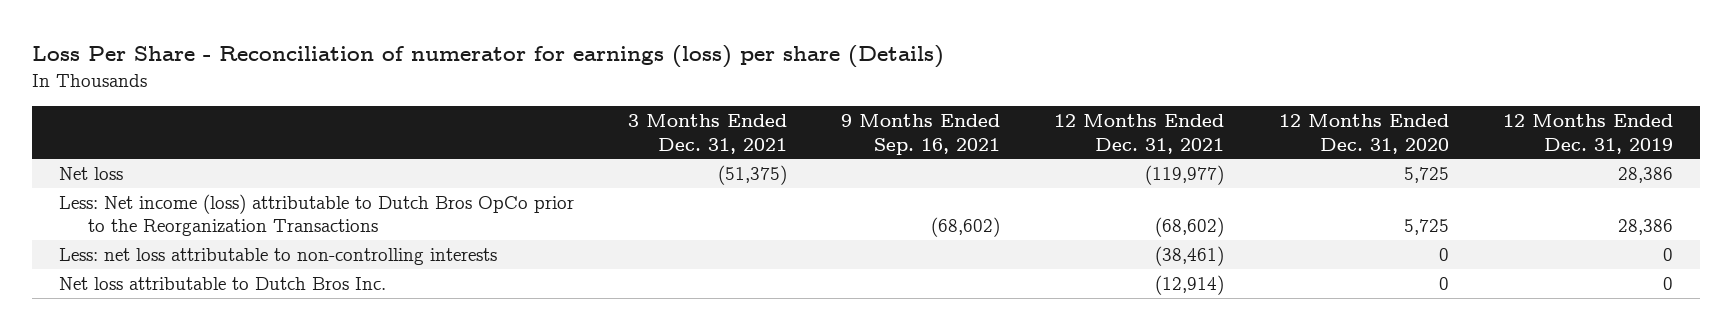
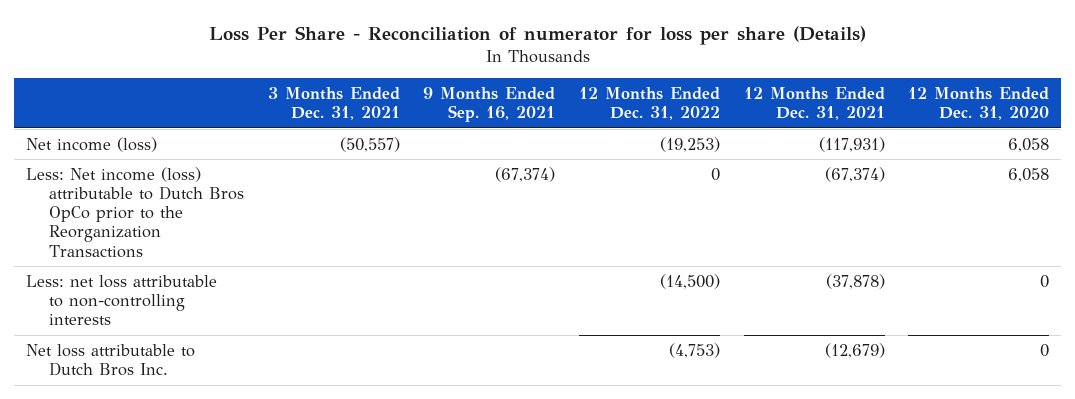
[31,45,944,69] Loss Per Share - Reconciliation of numerator for earnings (loss) per share (Details) -> [208,25,866,45] Loss Per Share - Reconciliation of numerator for loss per share (Details)
[1502,114,1673,154] 12 Months Ended Dec. 31, 2019 -> none
none -> [578,87,720,121] 12 Months Ended Dec. 31, 2022
[58,166,123,180] Net loss -> [26,136,158,152] Net income (loss)
[718,164,788,185] (51,375) -> [339,136,400,152] (50,557)
[1145,164,1225,185] (119,977) -> [818,136,885,152] (117,931)
[1403,166,1449,183] 5,725 -> [1008,137,1050,152] 6,058
[931,217,1001,238] (68,602) -> [495,166,556,182] (67,374)
[1155,217,1225,238] (68,602) -> [824,166,885,182] (67,374)
[1403,219,1449,236] 5,725 -> [1008,167,1050,182] 6,058
[1155,245,1225,266] (38,461) -> [825,273,885,289] (37,878)
[1155,274,1225,295] (12,914) -> [824,342,885,358] (12,679)

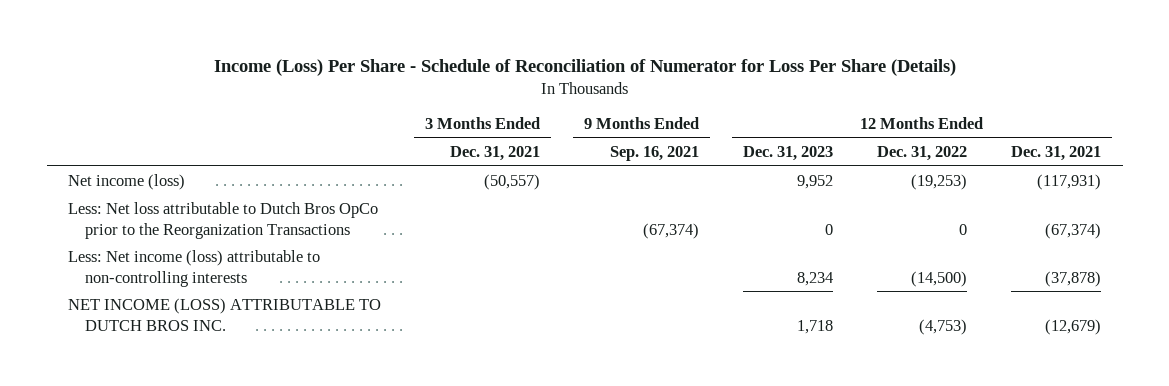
[208,25,866,45] Loss Per Share - Reconciliation of numerator for loss per share (Details) -> [213,58,956,76] Income (Loss) Per Share - Schedule of Reconciliation of Numerator for Loss Per Share (Details)
[908,87,1050,121] 12 Months Ended Dec. 31, 2020 -> none
none -> [743,146,834,162] Dec. 31, 2023
[26,166,245,258] Less: Net income (loss) attributable to Dutch Bros OpCo prior to the Reorganization Transactions -> [68,202,379,239] Less: Net loss attributable to Dutch Bros OpCo prior to the Reorganization Transactions
[26,274,218,326] Less: net loss attributable to non-controlling interests -> [68,250,321,287] Less: Net income (loss) attributable to non-controlling interests
[26,343,196,377] Net loss attributable to Dutch Bros Inc. -> [68,298,382,331] NET INCOME (LOSS) ATTRIBUTABLE TO DUTCH BROS INC.

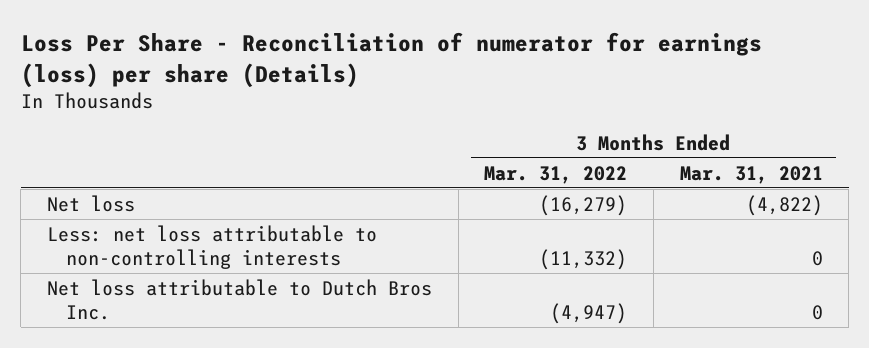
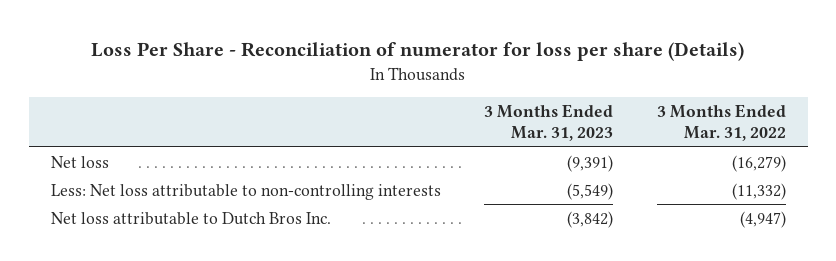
[20,32,762,88] Loss Per Share - Reconciliation of numerator for earnings (loss) per share (Details) -> [91,42,745,62] Loss Per Share - Reconciliation of numerator for loss per share (Details)
[679,165,823,184] Mar. 31, 2021 -> none
none -> [484,104,614,142] 3 Months Ended Mar. 31, 2023
[46,224,377,270] Less: net loss attributable to non-controlling interests -> [50,183,441,200] Less: Net loss attributable to non-controlling interests

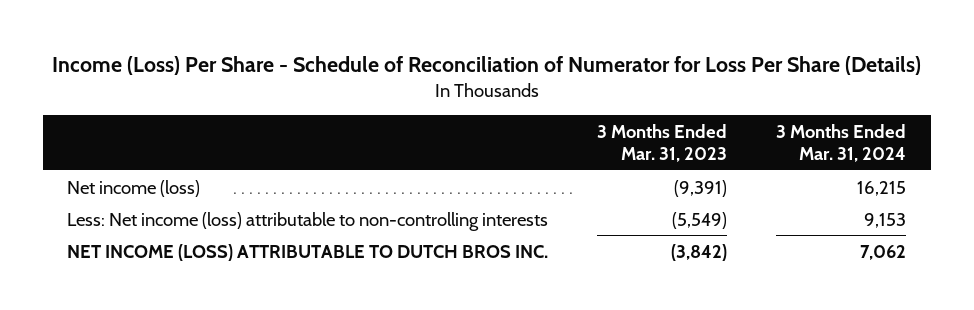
[91,42,745,62] Loss Per Share - Reconciliation of numerator for loss per share (Details) -> [51,55,921,75] Income (Loss) Per Share - Schedule of Reconciliation of Numerator for Loss Per Share (Details)
[656,104,786,142] 3 Months Ended Mar. 31, 2022 -> none
none -> [776,124,907,163] 3 Months Ended Mar. 31, 2024
[50,155,109,168] Net loss -> [67,179,201,197] Net income (loss)
[50,183,441,200] Less: Net loss attributable to non-controlling interests -> [67,211,549,231] Less: Net income (loss) attributable to non-controlling interests
[50,211,331,225] Net loss attributable to Dutch Bros Inc. -> [67,243,549,261] NET INCOME (LOSS) ATTRIBUTABLE TO DUTCH BROS INC.

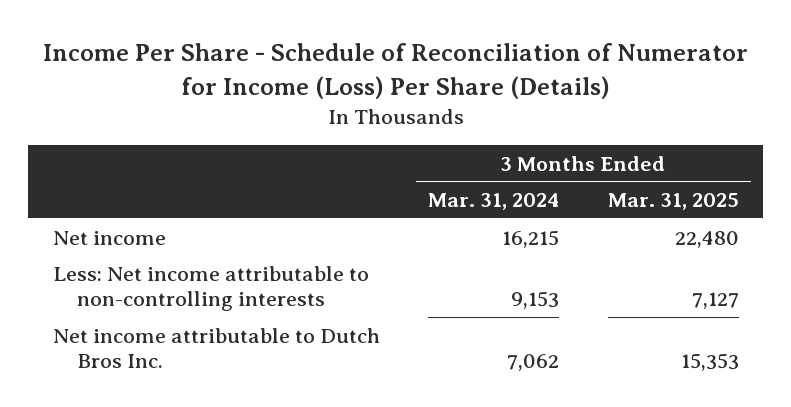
[51,55,921,75] Income (Loss) Per Share - Schedule of Reconciliation of Numerator for Loss Per Share (Details) -> [42,43,748,99] Income Per Share - Schedule of Reconciliation of Numerator for Income (Loss) Per Share (Details)
[597,124,728,163] 3 Months Ended Mar. 31, 2023 -> none
none -> [607,193,739,211] Mar. 31, 2025
[67,179,201,197] Net income (loss) -> [52,230,166,245] Net income
[67,211,549,231] Less: Net income (loss) attributable to non-controlling interests -> [52,265,369,312] Less: Net income attributable to non-controlling interests
[67,243,549,261] NET INCOME (LOSS) ATTRIBUTABLE TO DUTCH BROS INC. -> [52,327,380,369] Net income attributable to Dutch Bros Inc.

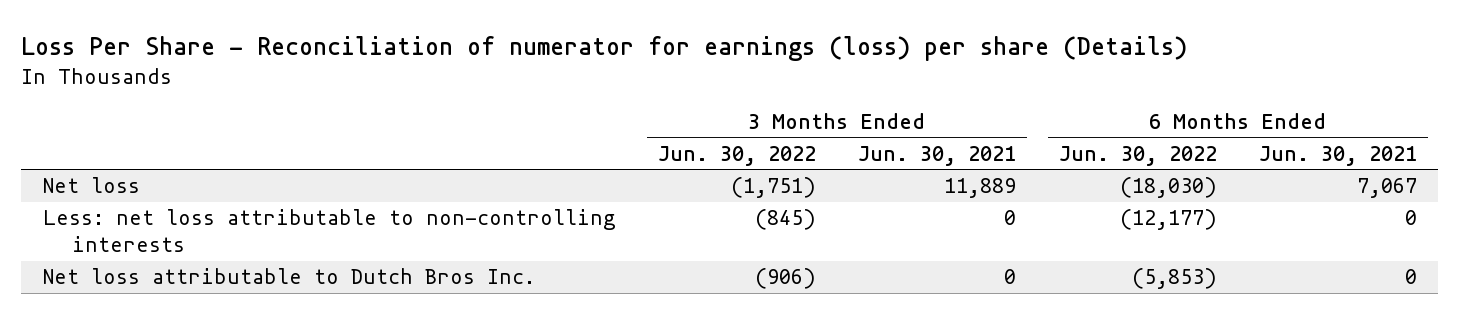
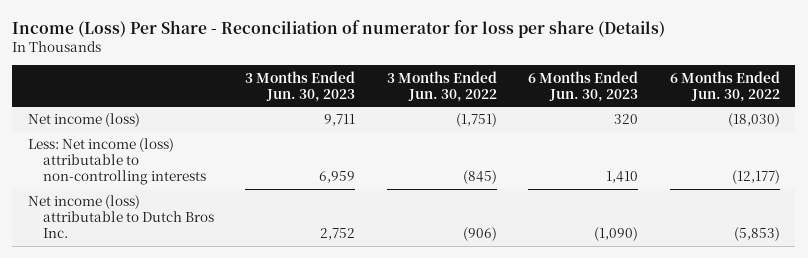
[21,35,1188,61] Loss Per Share - Reconciliation of numerator for earnings (loss) per share (Details) -> [12,19,666,38] Income (Loss) Per Share - Reconciliation of numerator for loss per share (Details)
[858,145,1017,166] Jun. 30, 2021 -> none
[1259,145,1418,166] Jun. 30, 2021 -> none
none -> [245,70,356,102] 3 Months Ended Jun. 30, 2023
none -> [528,70,639,102] 6 Months Ended Jun. 30, 2023
[42,177,140,194] Net loss -> [28,113,141,128] Net income (loss)
[42,209,616,252] Less: net loss attributable to non-controlling interests -> [28,138,206,186] Less: Net income (loss) attributable to non-controlling interests
[42,268,535,285] Net loss attributable to Dutch Bros Inc. -> [28,195,214,239] Net income (loss) attributable to Dutch Bros Inc.

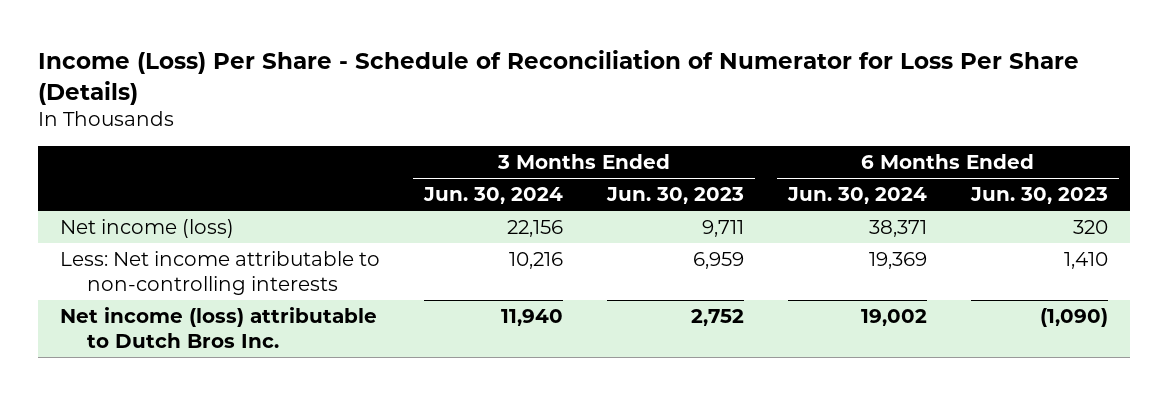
[12,19,666,38] Income (Loss) Per Share - Reconciliation of numerator for loss per share (Details) -> [37,49,1079,105] Income (Loss) Per Share - Schedule of Reconciliation of Numerator for Loss Per Share (Details)
[386,70,497,102] 3 Months Ended Jun. 30, 2022 -> none
[669,70,780,102] 6 Months Ended Jun. 30, 2022 -> none
none -> [423,187,564,205] Jun. 30, 2024
none -> [787,187,928,205] Jun. 30, 2024
[28,138,206,186] Less: Net income (loss) attributable to non-controlling interests -> [59,250,380,295] Less: Net income attributable to non-controlling interests

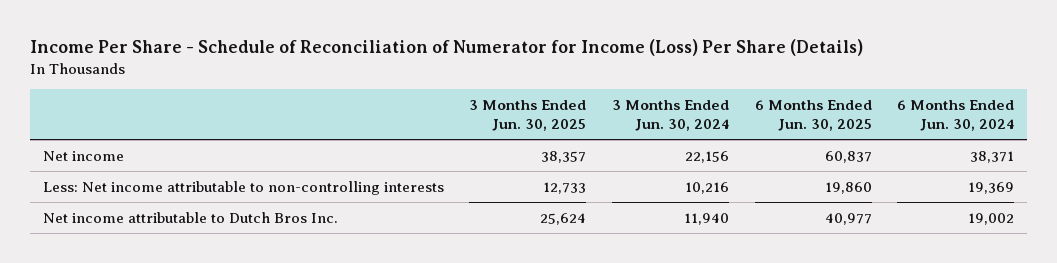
[37,49,1079,105] Income (Loss) Per Share - Schedule of Reconciliation of Numerator for Loss Per Share (Details) -> [29,39,863,57] Income Per Share - Schedule of Reconciliation of Numerator for Income (Loss) Per Share (Details)
[606,187,745,205] Jun. 30, 2023 -> none
[970,187,1109,205] Jun. 30, 2023 -> none
none -> [469,99,587,132] 3 Months Ended Jun. 30, 2025
none -> [754,99,872,132] 6 Months Ended Jun. 30, 2025
[59,218,234,238] Net income (loss) -> [42,150,124,161] Net income
[59,306,377,348] Net income (loss) attributable to Dutch Bros Inc. -> [42,211,338,223] Net income attributable to Dutch Bros Inc.

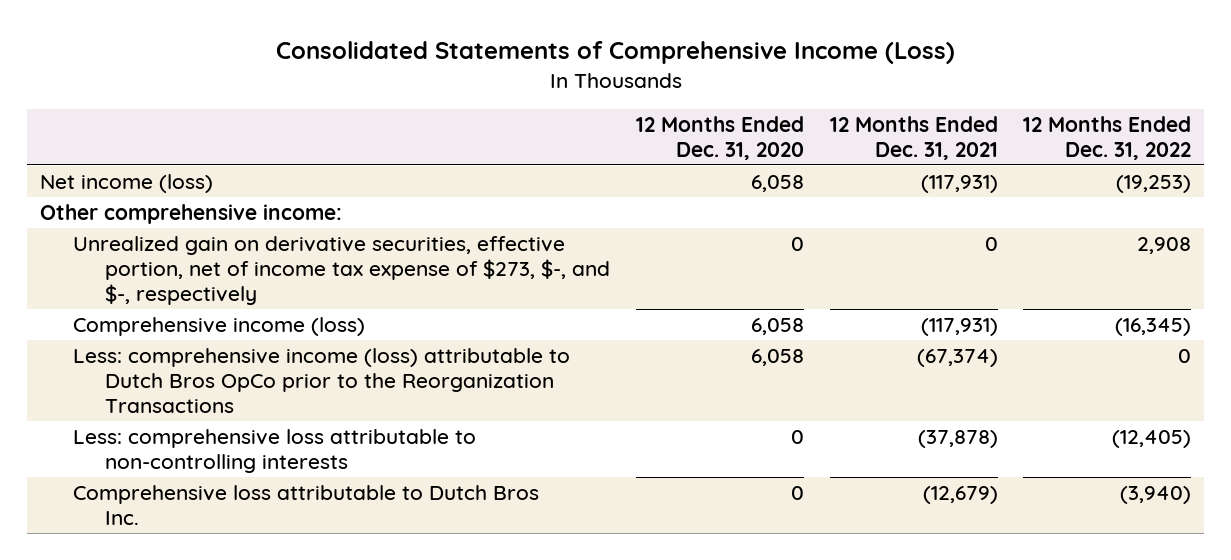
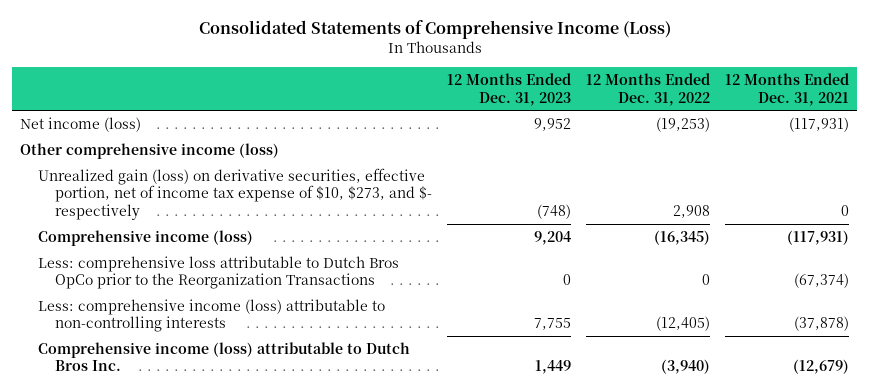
[635,115,804,160] 12 Months Ended Dec. 31, 2020 -> none
none -> [447,73,572,106] 12 Months Ended Dec. 31, 2023
[39,203,342,224] Other comprehensive income: -> [19,143,279,160] Other comprehensive income (loss)
[72,235,611,306] Unrealized gain on derivative securities, effective portion, net of income tax expense of $273, $-, and $-, respectively -> [37,168,433,220] Unrealized gain (loss) on derivative securities, effective portion, net of income tax expense of $10, $273, and $- respectively
[72,347,570,414] Less: comprehensive income (loss) attributable to Dutch Bros OpCo prior to the Reorganization Transactions -> [37,256,399,290] Less: comprehensive loss attributable to Dutch Bros OpCo prior to the Reorganization Transactions
[72,428,476,474] Less: comprehensive loss attributable to non-controlling interests -> [37,299,385,333] Less: comprehensive income (loss) attributable to non-controlling interests
[72,484,539,526] Comprehensive loss attributable to Dutch Bros Inc. -> [37,342,410,372] Comprehensive income (loss) attributable to Dutch Bros Inc.

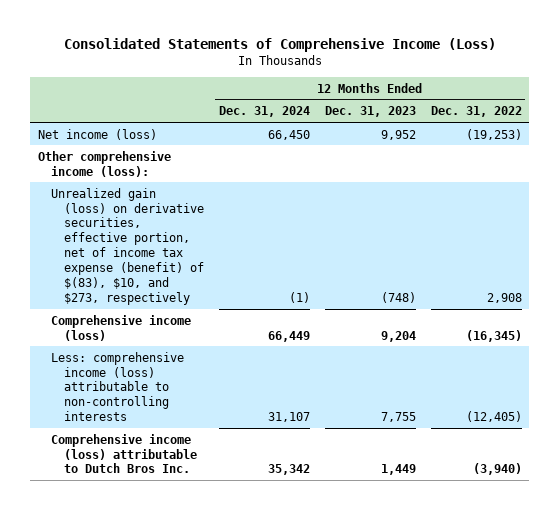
[725,73,850,106] 12 Months Ended Dec. 31, 2021 -> none
none -> [218,106,310,118] Dec. 31, 2024
[19,143,279,160] Other comprehensive income (loss) -> [37,150,171,177] Other comprehensive income (loss):
[37,168,433,220] Unrealized gain (loss) on derivative securities, effective portion, net of income tax expense of $10, $273, and $- respectively -> [50,187,204,306] Unrealized gain (loss) on derivative securities, effective portion, net of income tax expense (benefit) of $(83), $10, and $273, respectively
[37,256,399,290] Less: comprehensive loss attributable to Dutch Bros OpCo prior to the Reorganization Transactions -> none

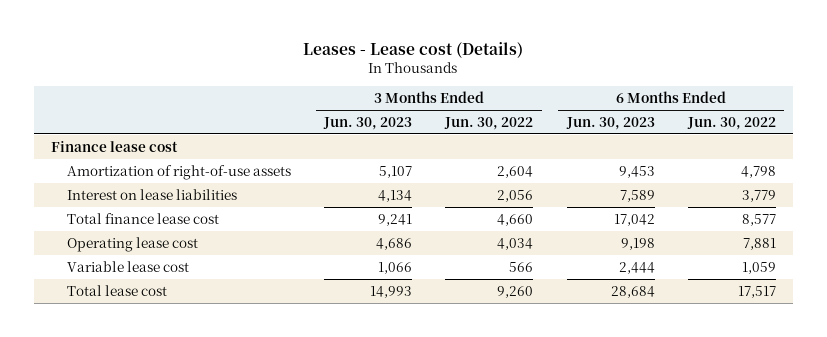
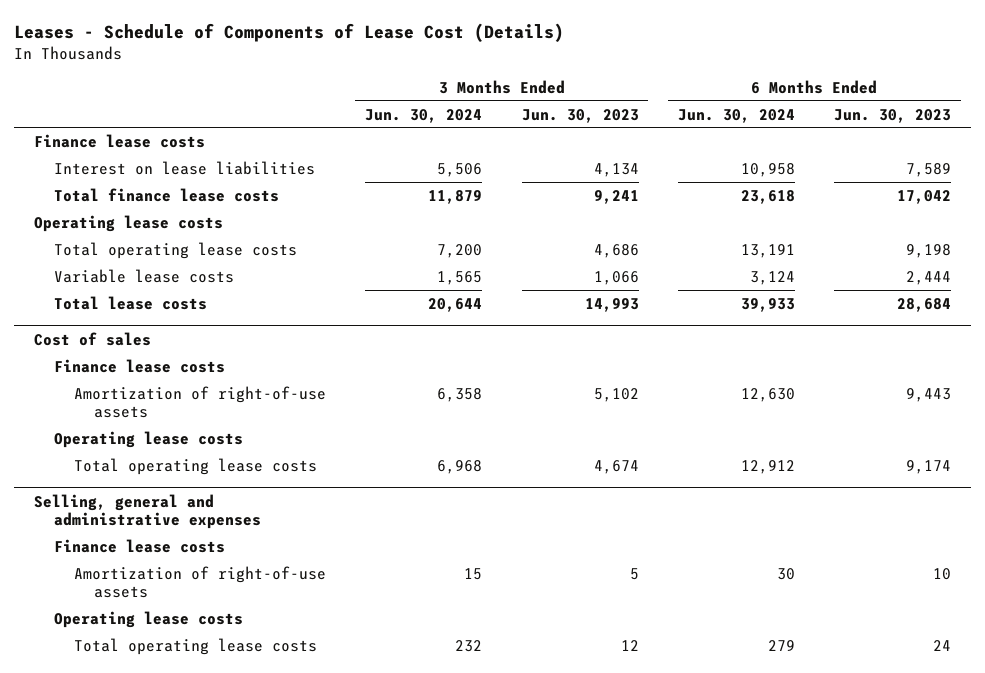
[303,41,524,58] Leases - Lease cost (Details) -> [14,23,565,43] Leases - Schedule of Components of Lease Cost (Details)
[444,116,534,130] Jun. 30, 2022 -> none
[686,116,776,130] Jun. 30, 2022 -> none
none -> [365,108,483,123] Jun. 30, 2024
none -> [677,108,795,123] Jun. 30, 2024
[67,164,292,180] Amortization of right-of-use assets -> none
[50,140,178,152] Finance lease cost -> [33,133,205,148] Finance lease costs
[67,212,220,224] Total finance lease cost -> [53,187,279,202] Total finance lease costs
none -> [33,214,223,232] Operating lease costs
[67,236,199,252] Operating lease cost -> [53,241,297,259] Total operating lease costs
[67,260,190,272] Variable lease cost -> [53,268,234,283] Variable lease costs
[67,284,168,296] Total lease cost -> [53,295,207,310] Total lease costs
none -> [33,331,151,346] Cost of sales
none -> [53,358,225,373] Finance lease costs
none -> [73,385,326,418] Amortization of right-of-use assets
none -> [53,430,243,448] Operating lease costs
none -> [73,457,317,475] Total operating lease costs
none -> [33,493,261,529] Selling, general and administrative expenses
none -> [53,538,225,553] Finance lease costs
none -> [73,565,326,598] Amortization of right-of-use assets
none -> [53,610,243,628] Operating lease costs
none -> [73,637,317,655] Total operating lease costs

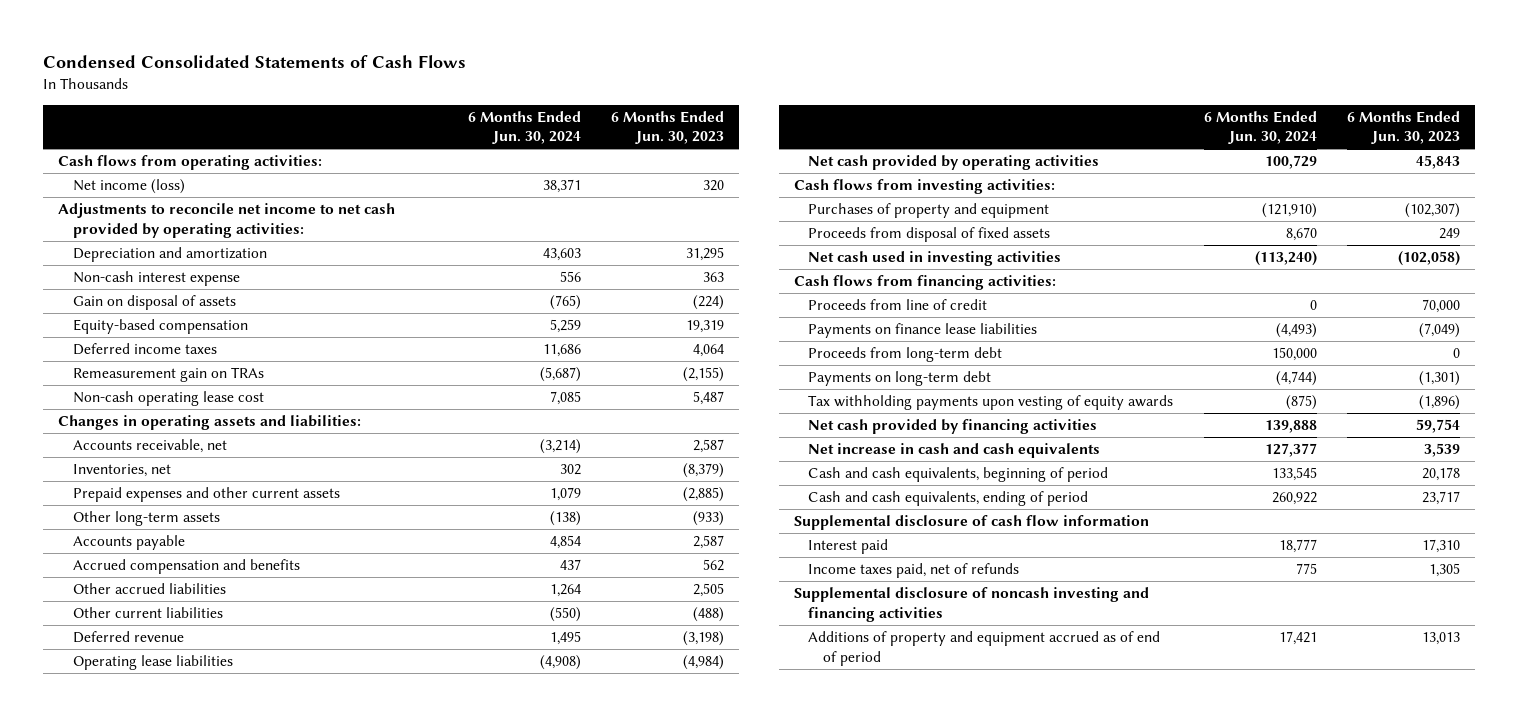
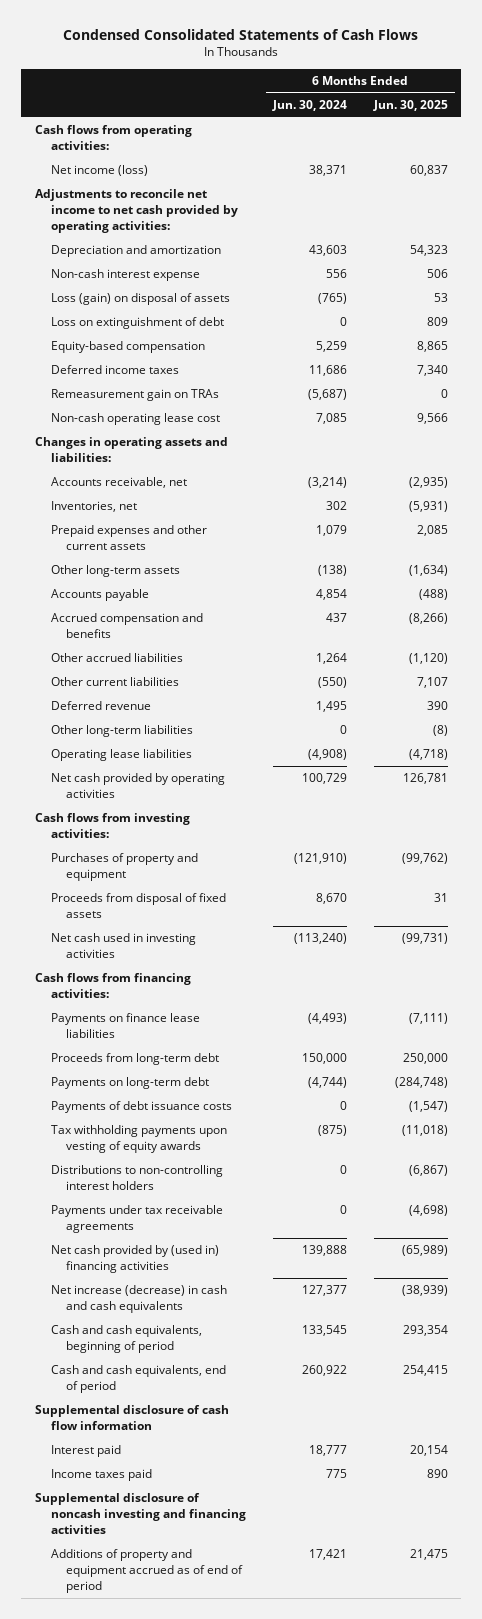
[611,110,725,145] 6 Months Ended Jun. 30, 2023 -> none
none -> [372,100,448,112] Jun. 30, 2025
[72,295,236,311] Gain on disposal of assets -> [50,293,230,306] Loss (gain) on disposal of assets
none -> [50,317,224,330] Loss on extinguishment of debt
none -> [50,725,193,738] Other long-term liabilities
[808,299,988,311] Proceeds from line of credit -> none
none -> [50,1101,232,1114] Payments of debt issuance costs
none -> [50,1165,223,1191] Distributions to non-controlling interest holders
none -> [50,1205,223,1234] Payments under tax receivable agreements
[808,419,1098,435] Net cash provided by financing activities -> [50,1245,219,1274] Net cash provided by (used in) financing activities
[808,443,1101,459] Net increase in cash and cash equivalents -> [50,1285,227,1314] Net increase (decrease) in cash and cash equivalents
[808,491,1089,507] Cash and cash equivalents, ending of period -> [50,1365,226,1394] Cash and cash equivalents, end of period
[808,563,1020,579] Income taxes paid, net of refunds -> [50,1469,152,1482] Income taxes paid

